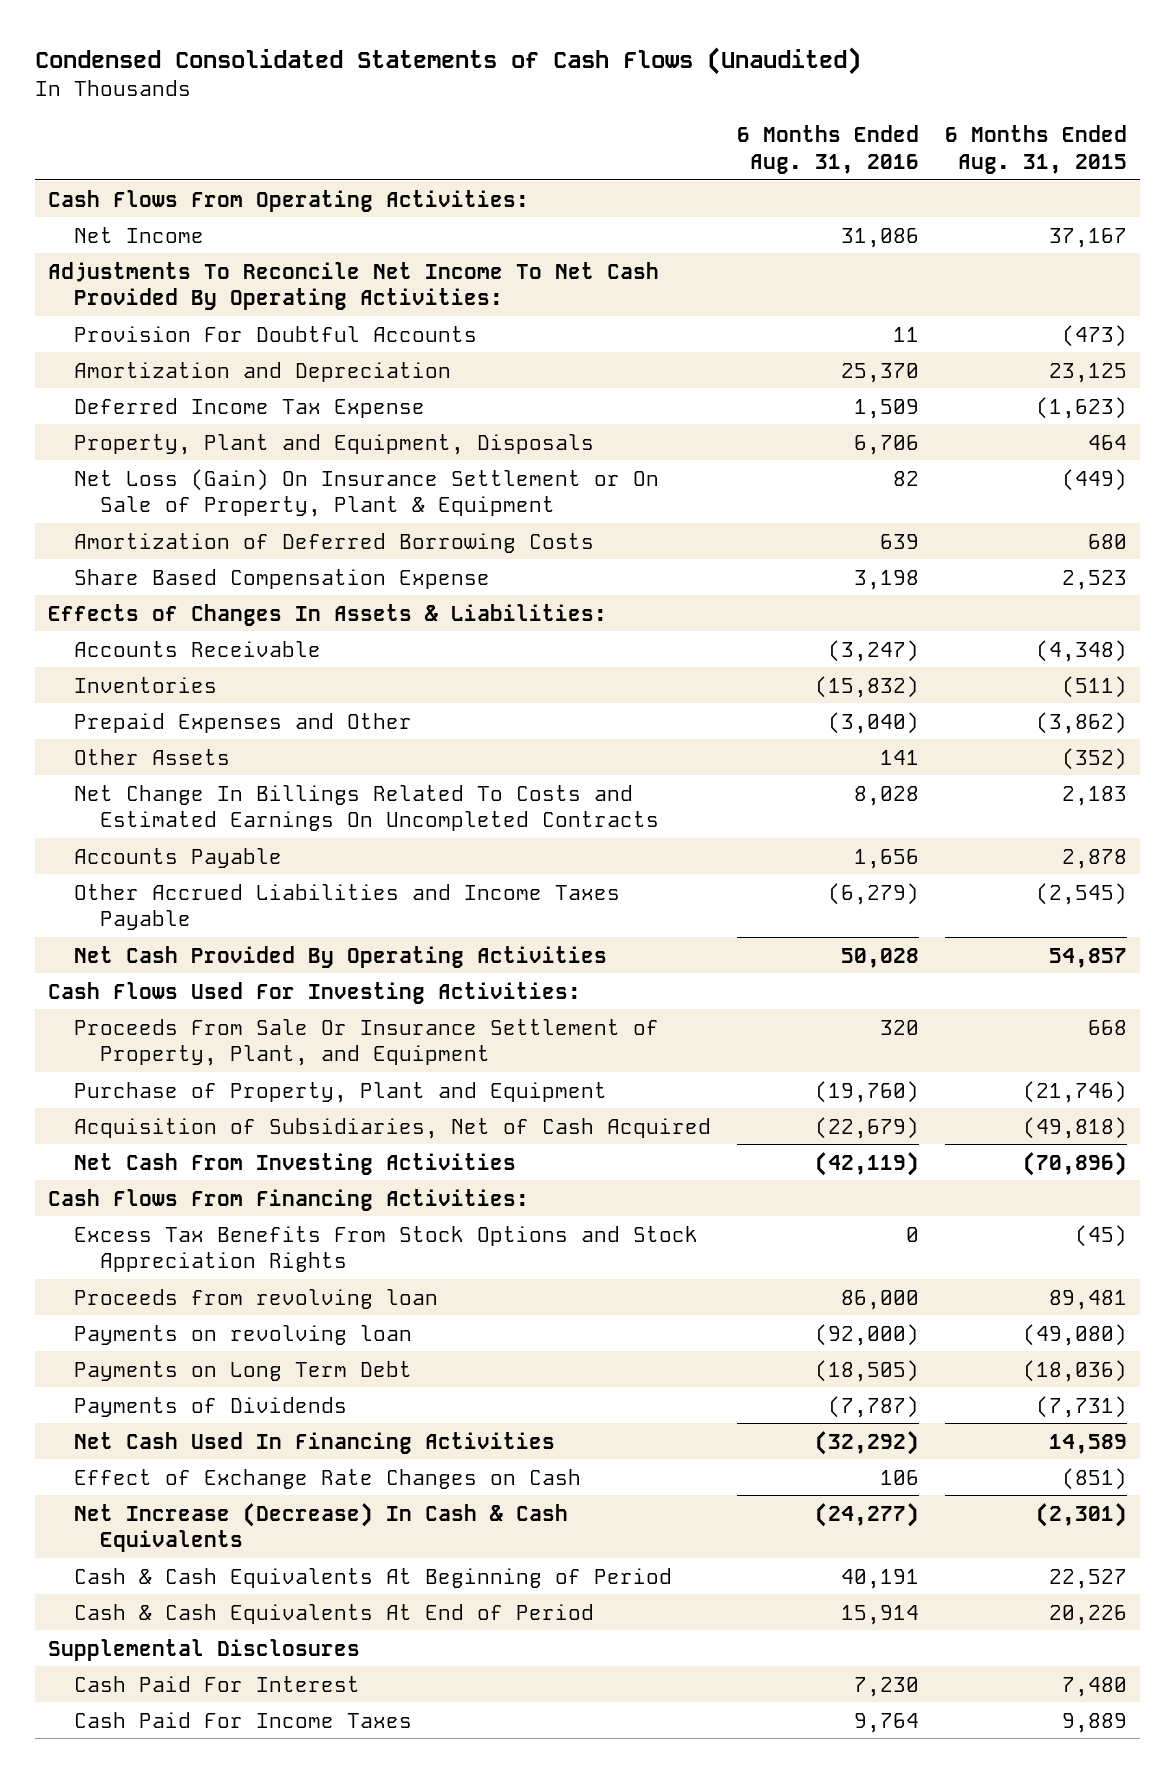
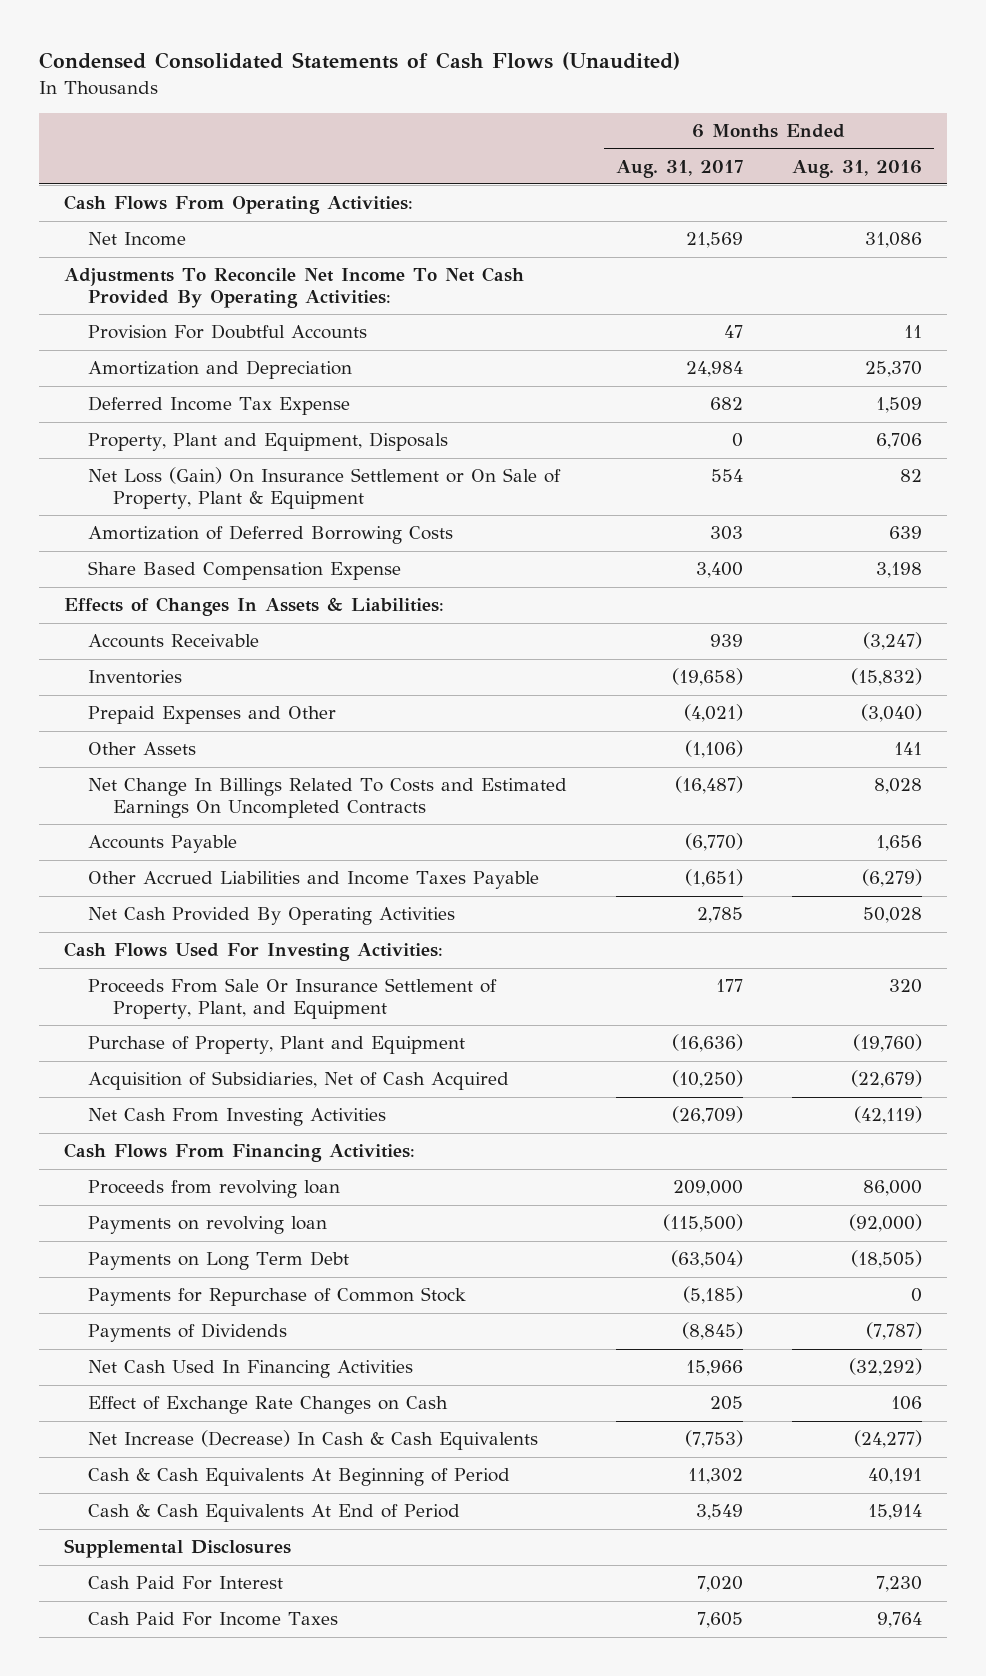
[944,125,1127,174] 6 Months Ended Aug. 31, 2015 -> none
none -> [616,159,744,178] Aug. 31, 2017
[73,1225,698,1272] Excess Tax Benefits From Stock Options and Stock Appreciation Rights -> none
none -> [88,1287,467,1307] Payments for Repurchase of Common Stock

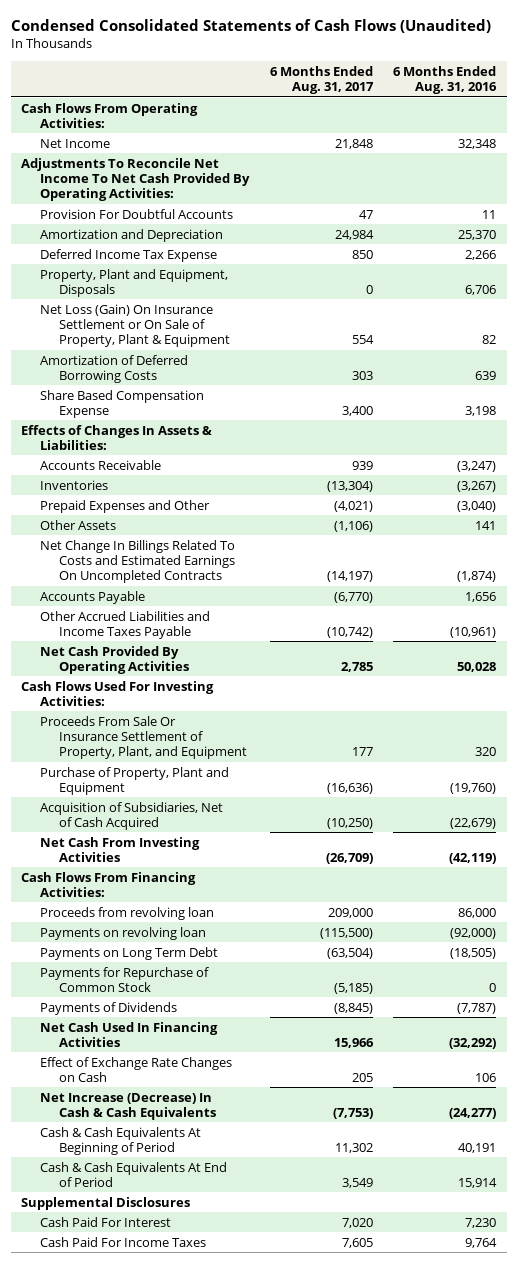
[686,232,744,249] 21,569 -> [334,138,373,149] 21,848
[865,232,923,249] 31,086 -> [458,138,497,149] 32,348
[710,397,744,411] 682 -> [351,249,373,259] 850
[876,397,923,414] 1,509 -> [465,249,497,260] 2,266
[672,668,744,687] (19,658) -> [326,480,373,492] (13,304)
[851,668,923,687] (15,832) -> [457,480,497,492] (3,267)
[675,776,744,795] (16,487) -> [326,571,373,583] (14,197)
[874,778,923,795] 8,028 -> [457,571,497,583] (1,874)
[685,869,744,888] (1,651) -> [326,626,373,638] (10,742)
[862,869,923,888] (6,279) -> [450,626,497,638] (10,961)

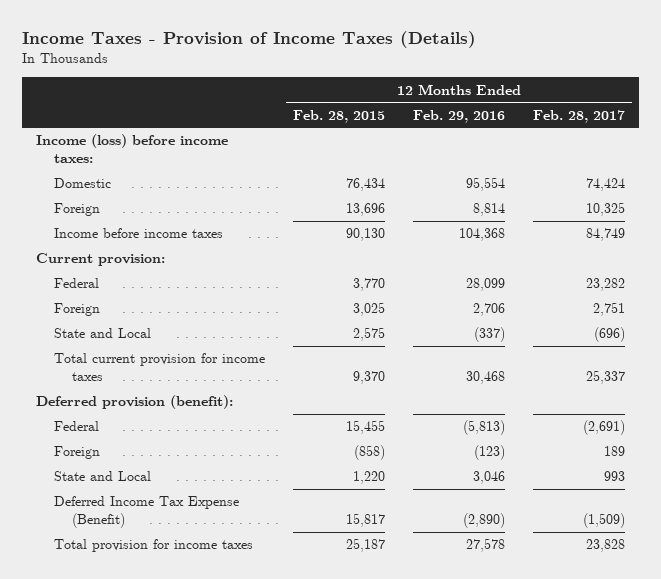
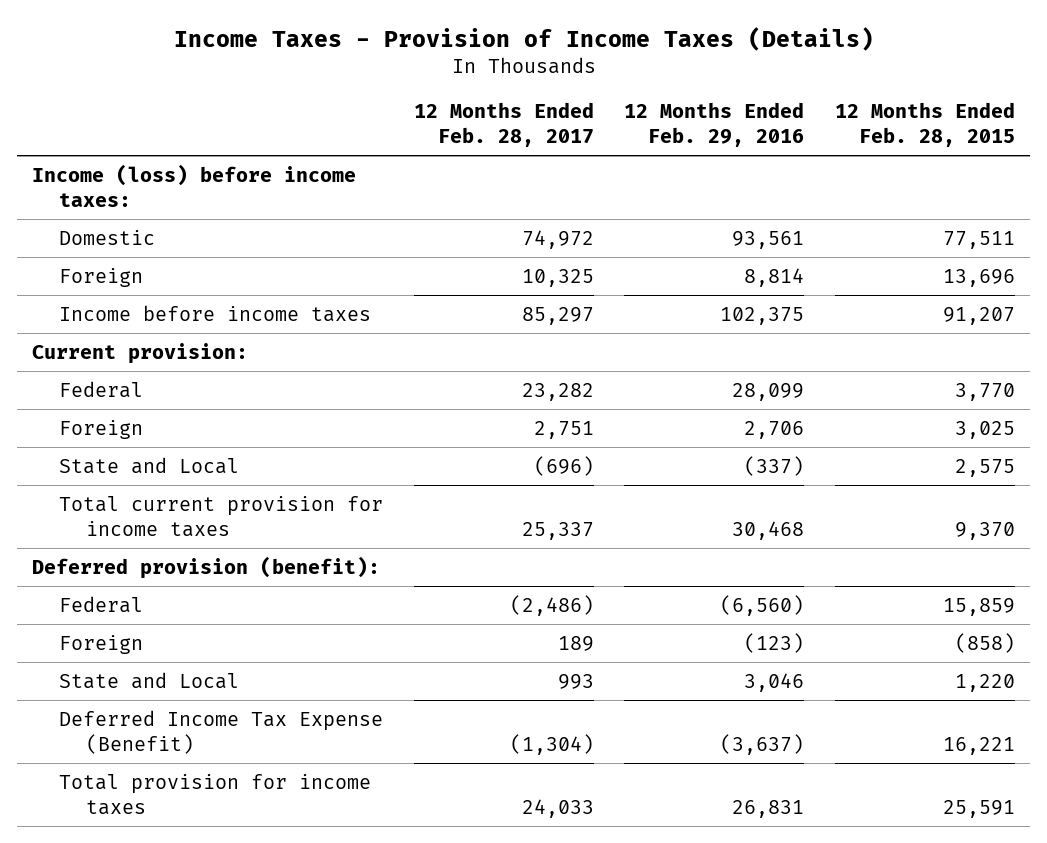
[345,178,385,192] 76,434 -> [943,230,1016,249] 77,511
[465,177,505,192] 95,554 -> [732,230,805,249] 93,561
[585,178,625,192] 74,424 -> [521,229,594,249] 74,972
[345,228,385,242] 90,130 -> [943,306,1016,325] 91,207
[458,228,505,242] 104,368 -> [720,306,805,325] 102,375
[585,228,625,242] 84,749 -> [521,306,594,325] 85,297
[345,420,385,435] 15,455 -> [943,597,1016,616] 15,859
[462,420,505,436] (5,813) -> [720,594,805,616] (6,560)
[582,420,625,436] (2,691) -> [509,594,594,616] (2,486)
[345,513,385,528] 15,817 -> [943,736,1016,755] 16,221
[462,513,505,529] (2,890) -> [720,733,805,755] (3,637)
[582,513,625,529] (1,509) -> [509,733,594,755] (1,304)
[345,538,385,553] 25,187 -> [943,799,1016,818] 25,591
[465,538,505,553] 27,578 -> [732,799,805,818] 26,831
[585,539,625,553] 23,828 -> [521,798,594,818] 24,033

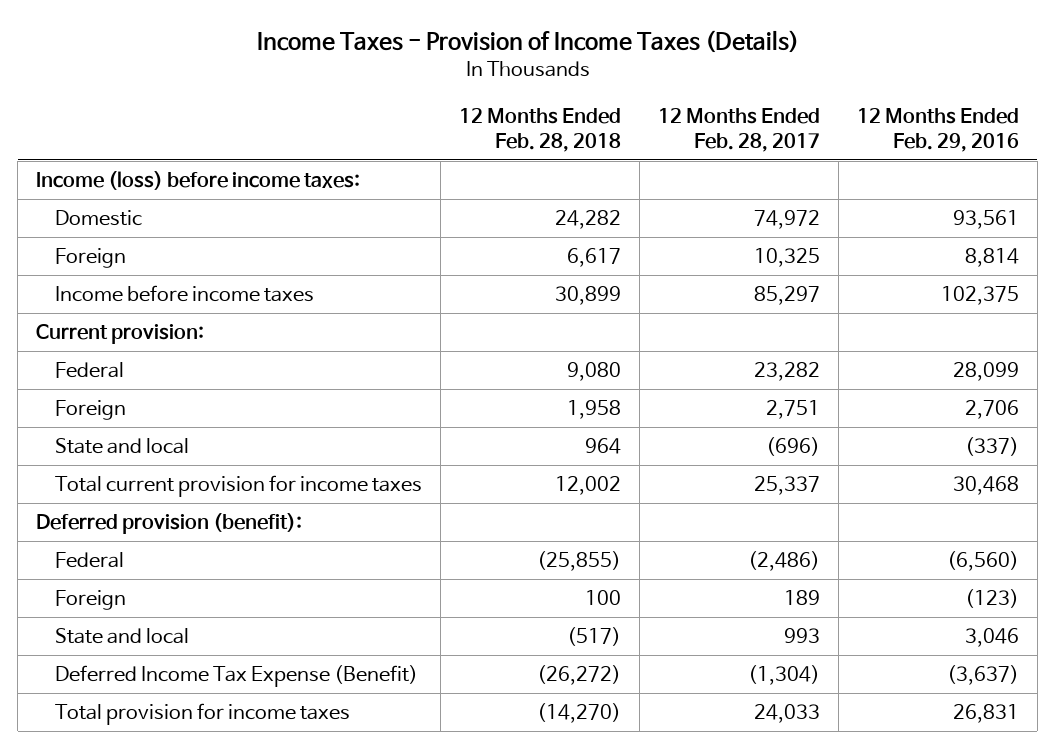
[835,102,1016,148] 12 Months Ended Feb. 28, 2015 -> none
none -> [458,107,621,153] 12 Months Ended Feb. 28, 2018
[59,456,240,474] State and Local -> [54,438,189,455] State and local
[59,671,240,689] State and Local -> [54,628,189,645] State and local

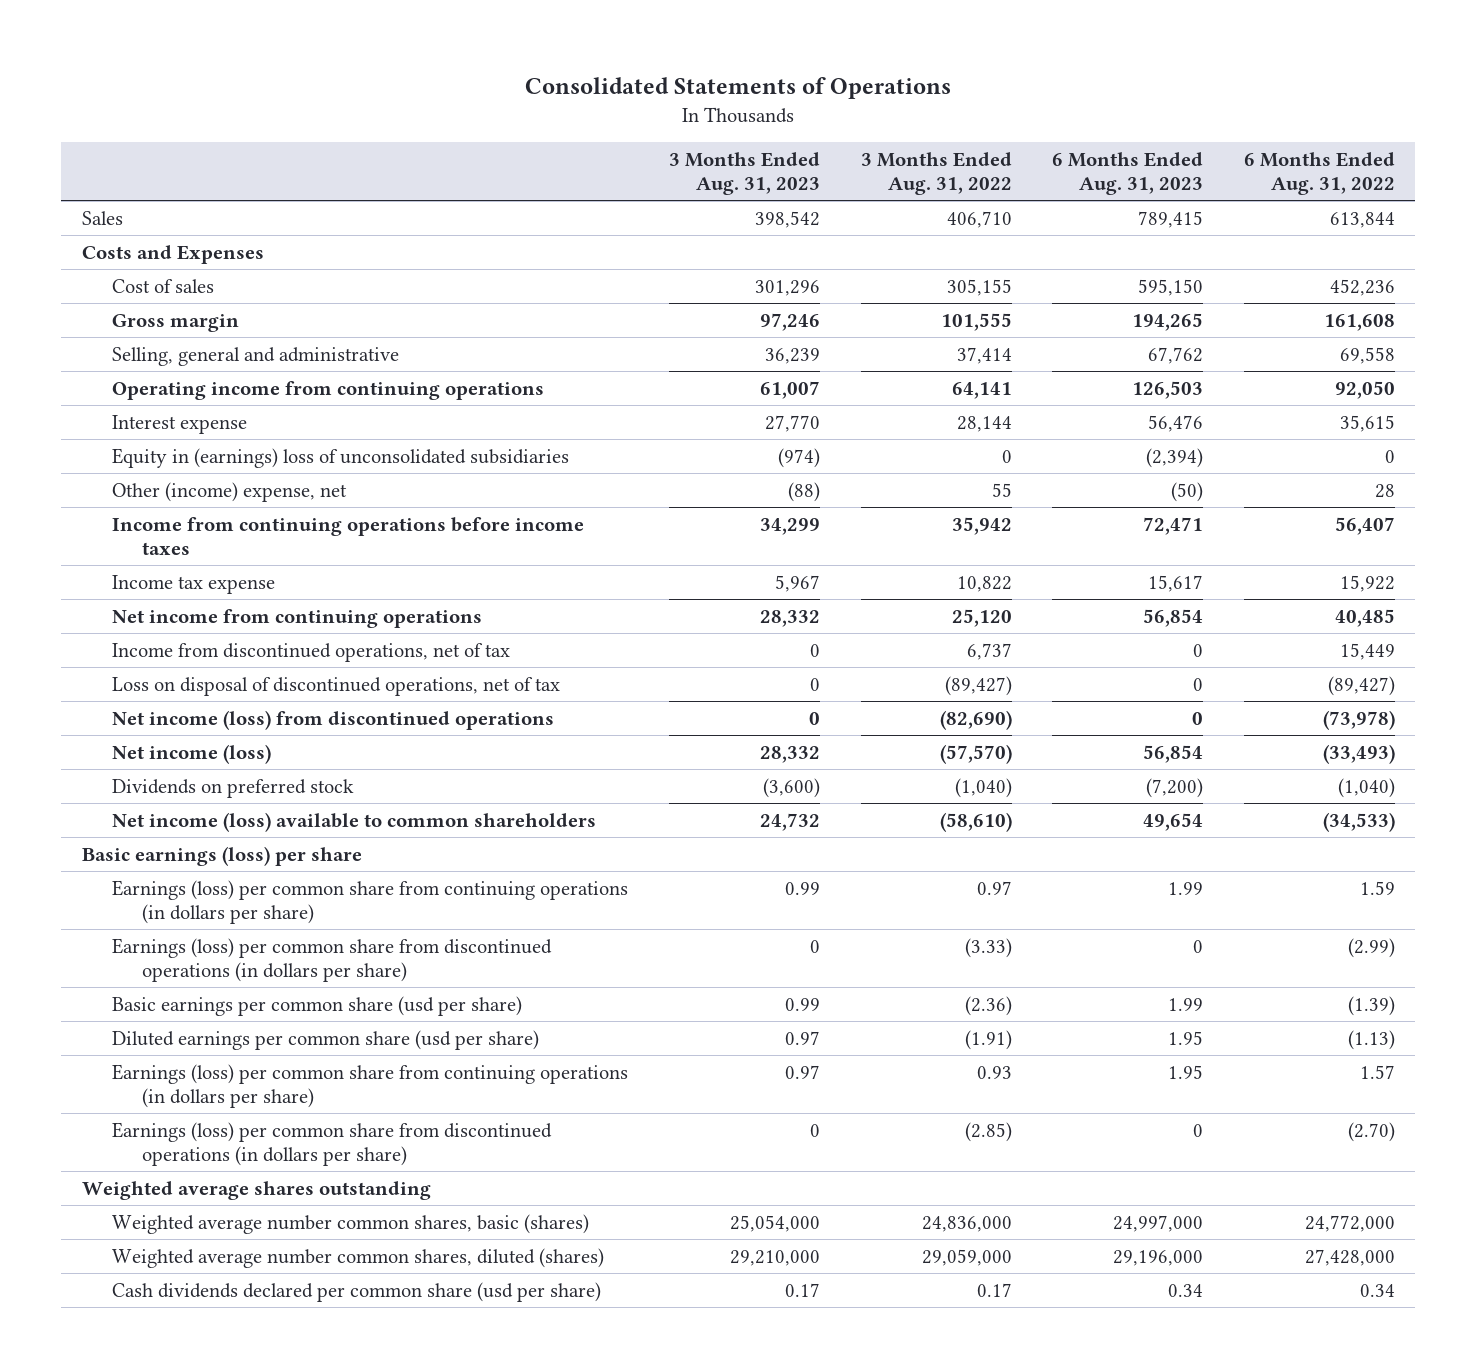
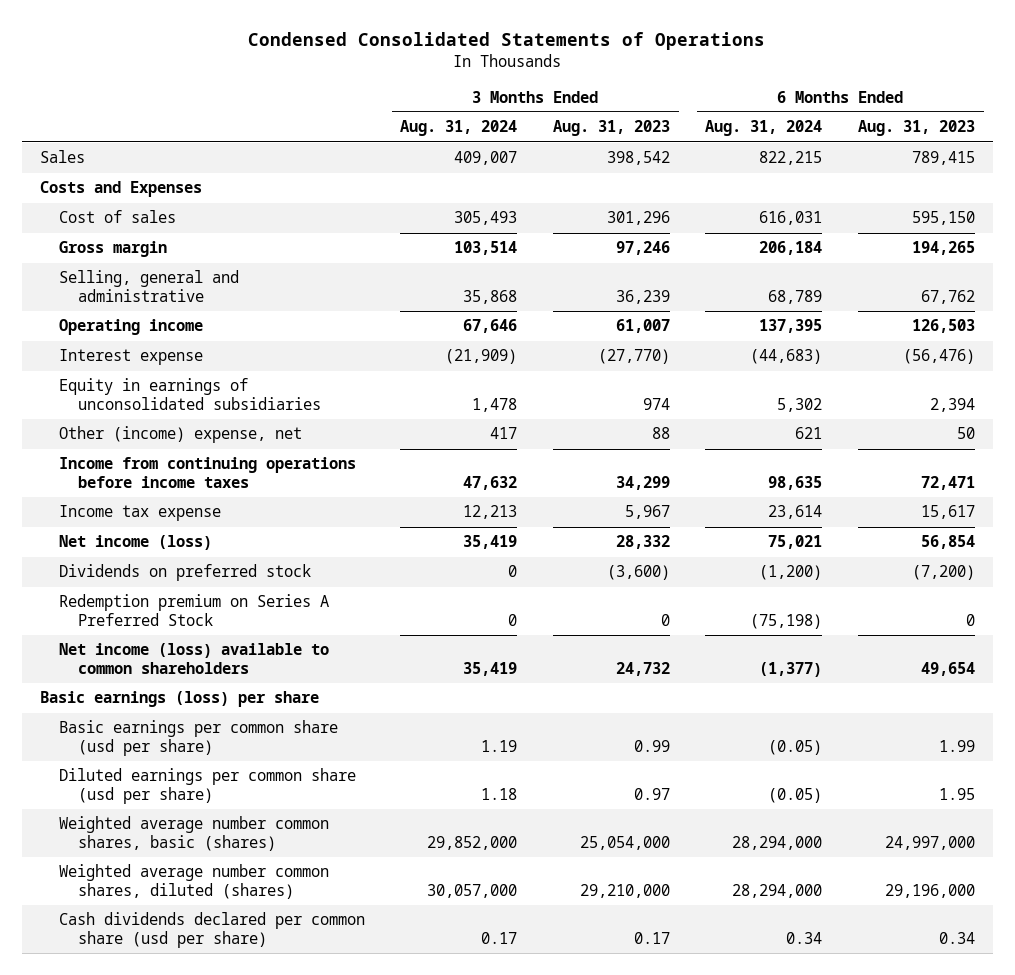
[525,76,952,99] Consolidated Statements of Operations -> [248,31,766,50] Condensed Consolidated Statements of Operations
[860,152,1012,196] 3 Months Ended Aug. 31, 2022 -> none
[1244,152,1396,196] 6 Months Ended Aug. 31, 2022 -> none
none -> [400,120,518,137] Aug. 31, 2024
none -> [705,120,823,137] Aug. 31, 2024
[112,380,545,400] Operating income from continuing operations -> [58,319,203,336] Operating income
[764,414,820,432] 27,770 -> [597,349,670,365] (27,770)
[1148,414,1204,432] 56,476 -> [902,349,975,365] (56,476)
[112,447,570,468] Equity in (earnings) loss of unconsolidated subsidiaries -> [58,378,322,410] Equity in earnings of unconsolidated subsidiaries
[777,447,820,468] (974) -> [642,397,670,410] 974
[1146,447,1204,468] (2,394) -> [929,397,975,412] 2,394
[787,481,820,502] (88) -> [651,427,670,440] 88
[1171,481,1204,502] (50) -> [956,427,975,440] 50
[112,608,483,628] Net income from continuing operations -> none
[112,642,511,662] Income from discontinued operations, net of tax -> none
[112,676,561,696] Loss on disposal of discontinued operations, net of tax -> none
[112,709,555,730] Net income (loss) from discontinued operations -> none
none -> [58,594,329,626] Redemption premium on Series A Preferred Stock
[112,879,629,924] Earnings (loss) per common share from continuing operations (in dollars per share) -> none
[112,937,553,982] Earnings (loss) per common share from discontinued operations (in dollars per share) -> none
[112,1063,629,1108] Earnings (loss) per common share from continuing operations (in dollars per share) -> none
[112,1121,553,1166] Earnings (loss) per common share from discontinued operations (in dollars per share) -> none
[81,1180,431,1200] Weighted average shares outstanding -> none

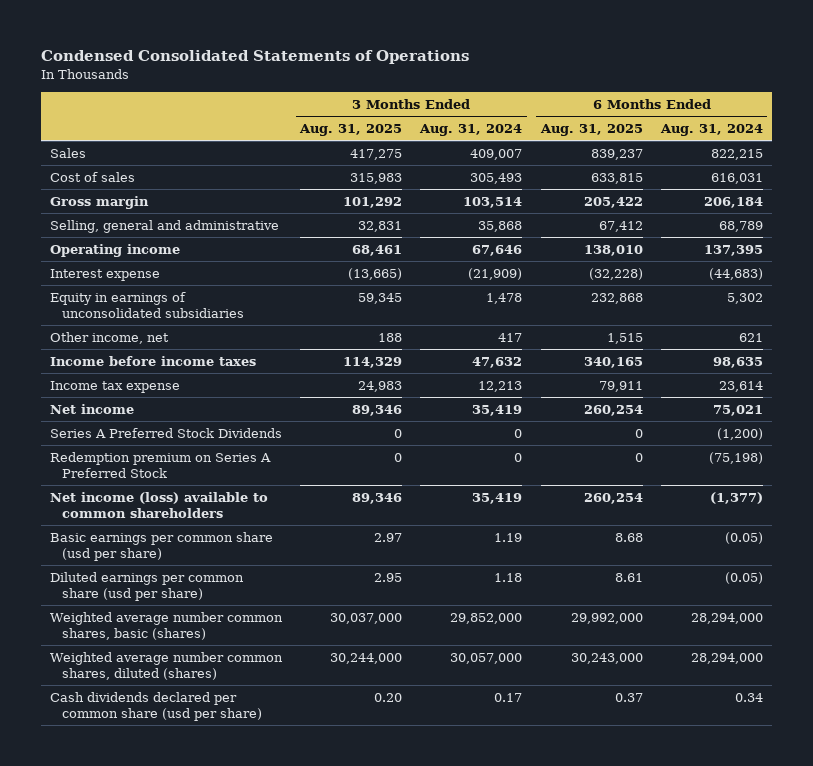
[552,120,670,137] Aug. 31, 2023 -> none
[857,120,975,137] Aug. 31, 2023 -> none
none -> [299,123,403,136] Aug. 31, 2025
none -> [539,123,643,136] Aug. 31, 2025
[39,181,202,198] Costs and Expenses -> none
[58,426,302,444] Other (income) expense, net -> [49,331,169,344] Other income, net
[58,457,356,488] Income from continuing operations before income taxes -> [49,355,256,366] Income before income taxes
[58,535,212,551] Net income (loss) -> [49,403,134,414] Net income
[58,564,311,582] Dividends on preferred stock -> [49,427,282,438] Series A Preferred Stock Dividends
[39,691,319,708] Basic earnings (loss) per share -> none

